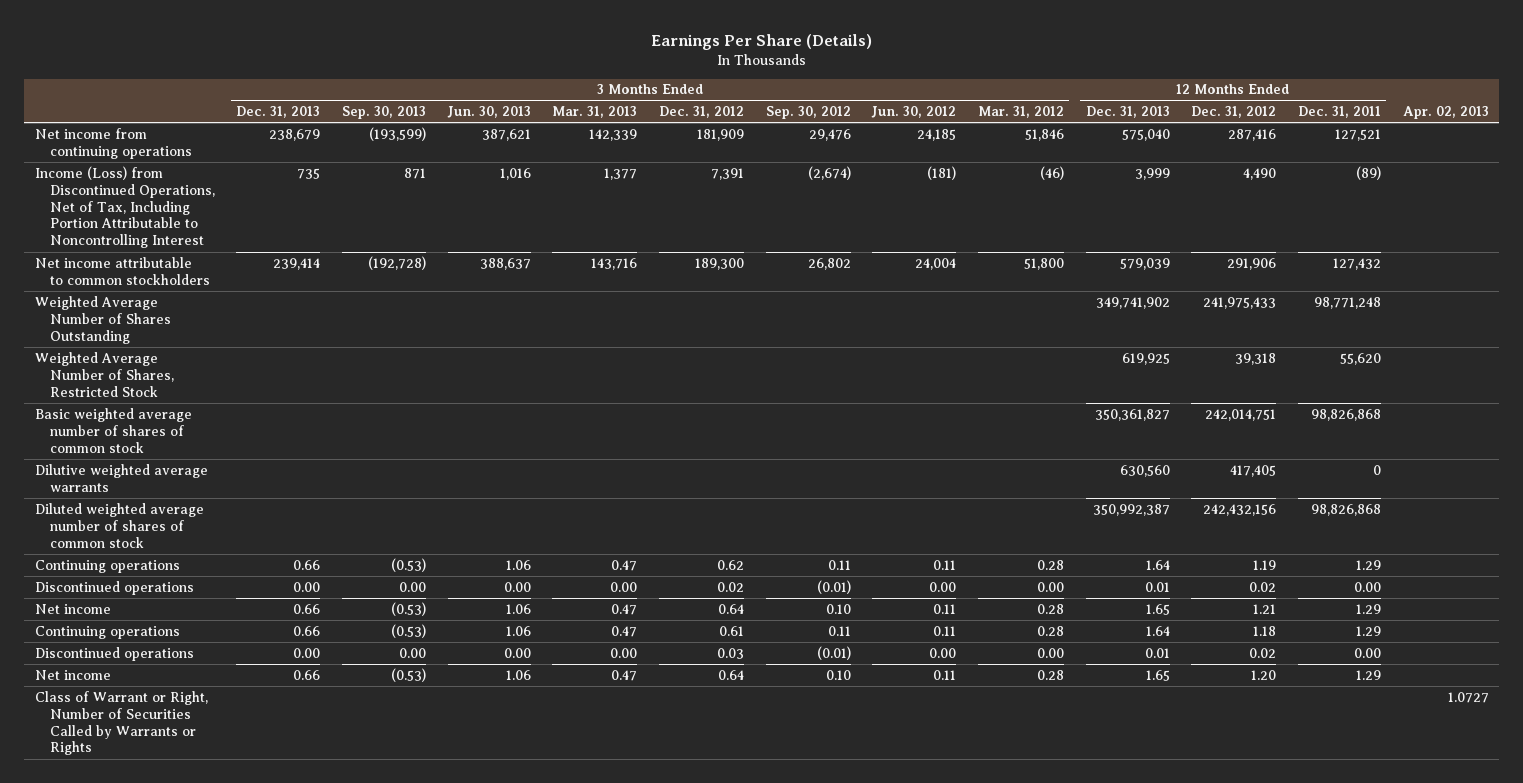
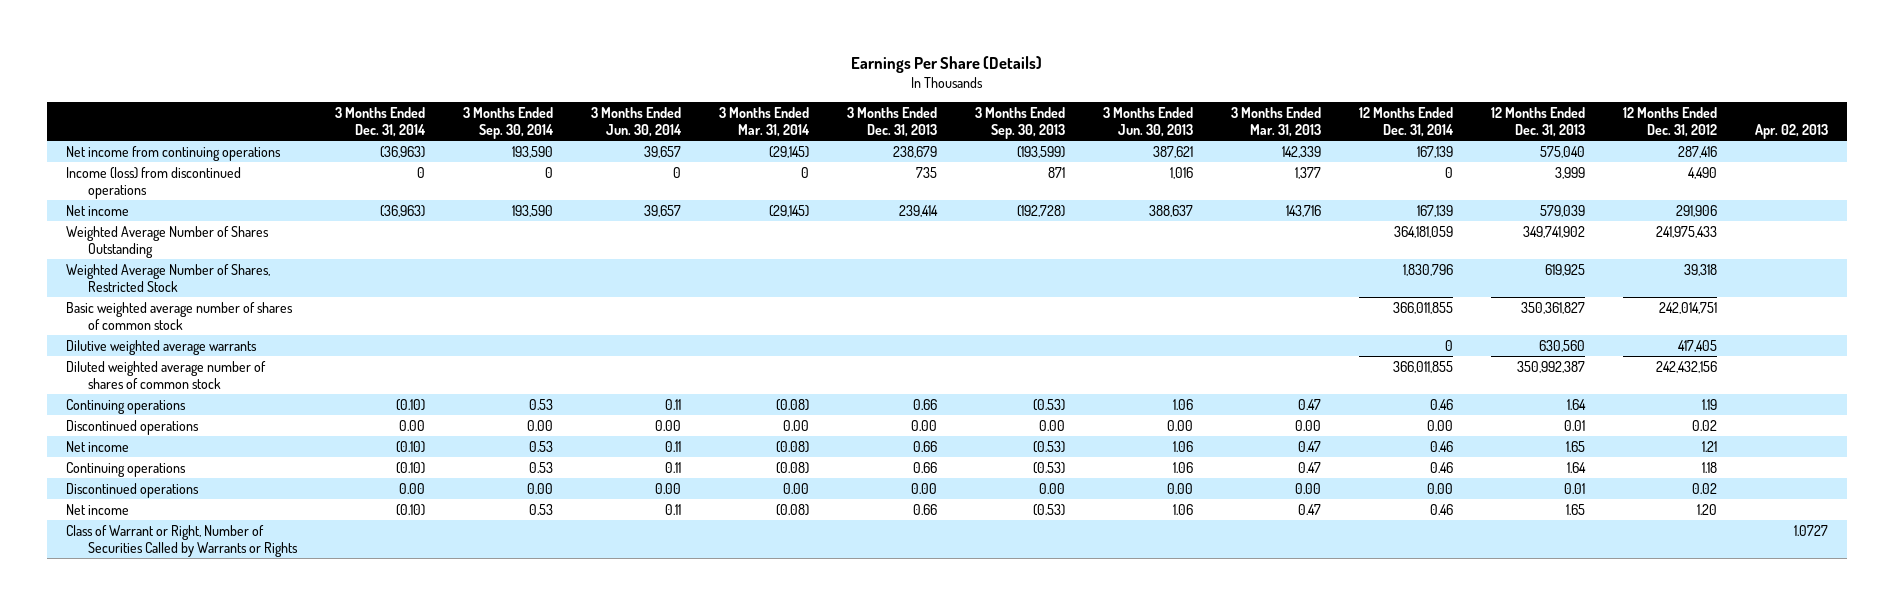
[658,106,744,119] Dec. 31, 2012 -> none
[765,106,851,120] Sep. 30, 2012 -> none
[871,106,957,119] Jun. 30, 2012 -> none
[977,106,1064,119] Mar. 31, 2012 -> none
[1297,106,1381,119] Dec. 31, 2011 -> none
none -> [335,106,427,137] 3 Months Ended Dec. 31, 2014
none -> [463,106,555,139] 3 Months Ended Sep. 30, 2014
none -> [591,106,683,137] 3 Months Ended Jun. 30, 2014
none -> [719,106,811,137] 3 Months Ended Mar. 31, 2014
none -> [1359,106,1455,137] 12 Months Ended Dec. 31, 2014
[34,165,215,249] Income (Loss) from Discontinued Operations, Net of Tax, Including Portion Attributable to Noncontrolling Interest -> [65,166,241,199] Income (loss) from discontinued operations
[34,256,210,285] Net income attributable to common stockholders -> [65,204,129,216] Net income

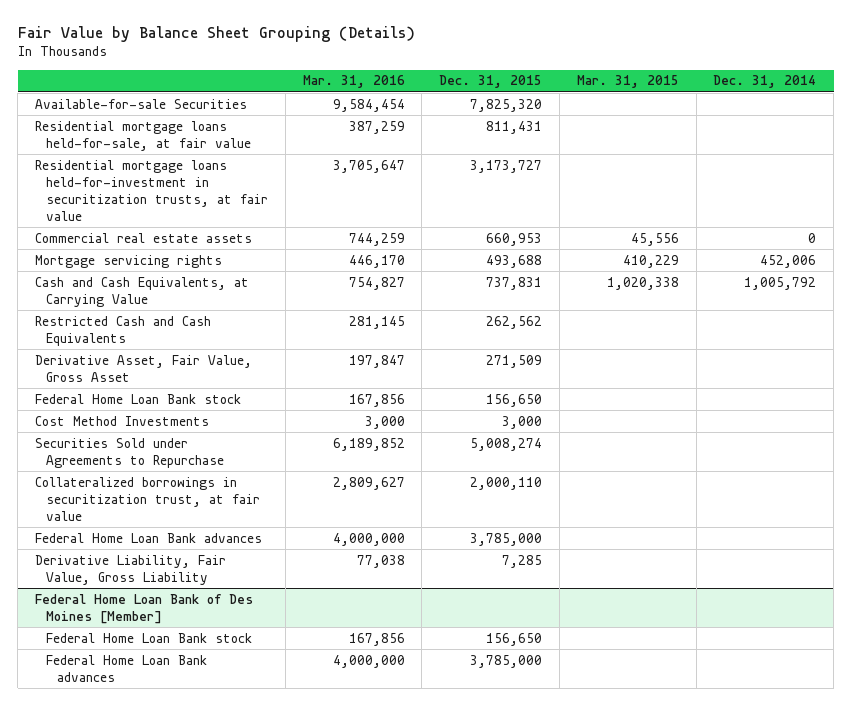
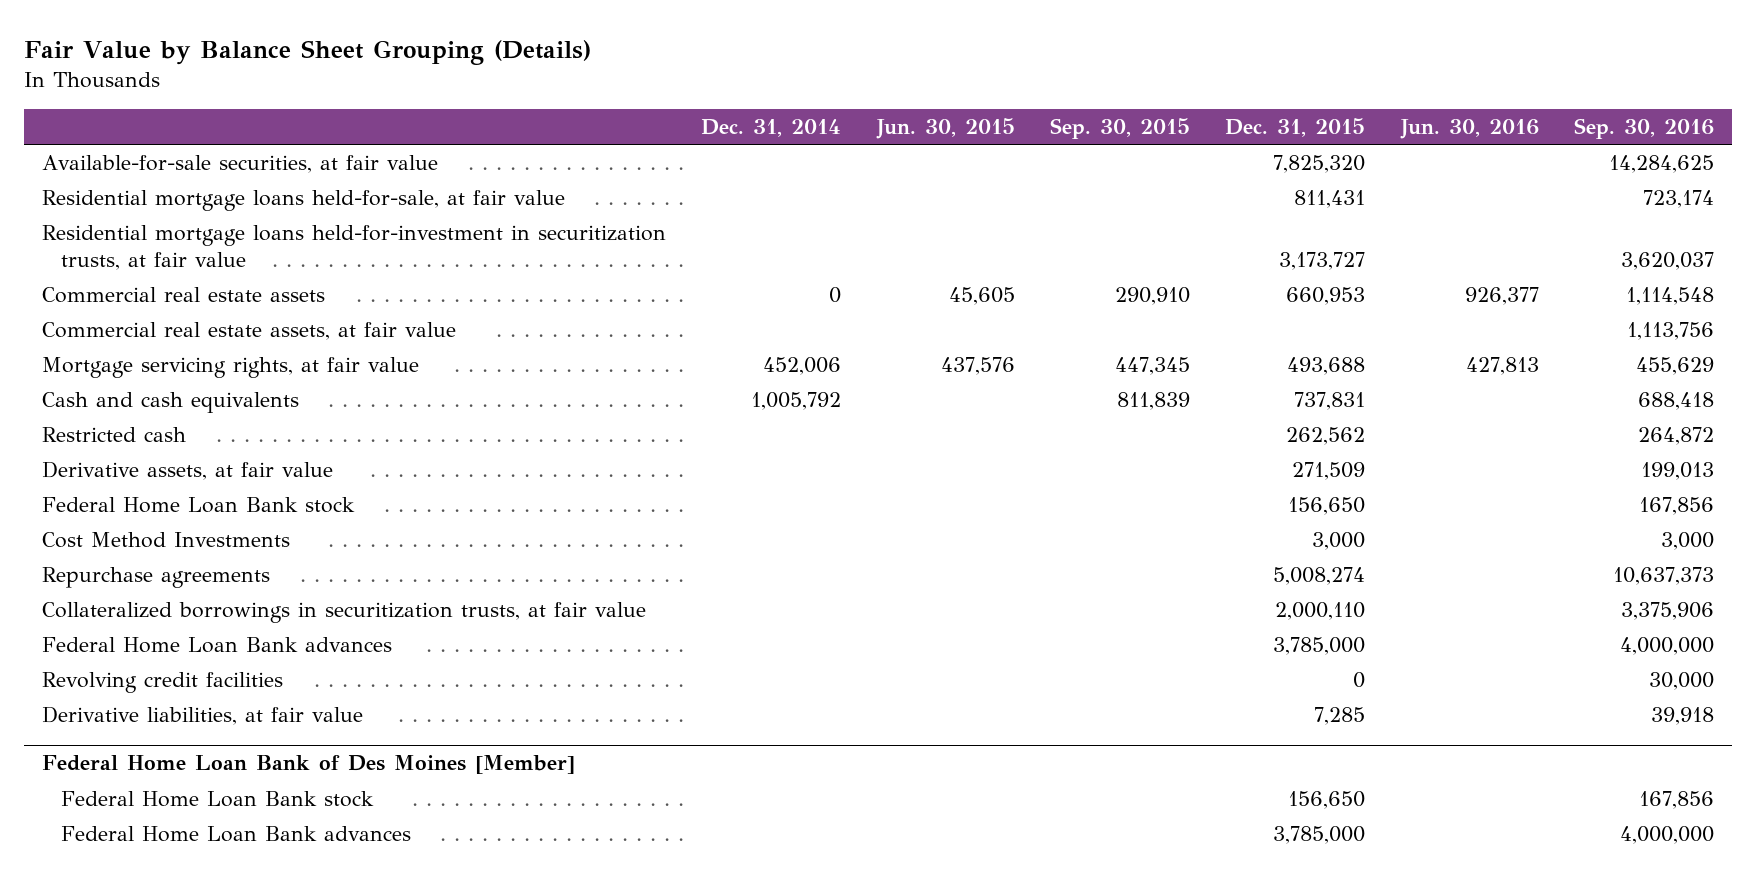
[302,75,405,89] Mar. 31, 2016 -> none
[576,75,679,89] Mar. 31, 2015 -> none
none -> [875,118,1015,140] Jun. 30, 2015
none -> [1050,118,1191,140] Sep. 30, 2015
none -> [1399,119,1539,140] Jun. 30, 2016
none -> [1574,118,1715,140] Sep. 30, 2016
[35,98,248,109] Available-for-sale Securities -> [41,155,438,174] Available-for-sale securities, at fair value
none -> [41,322,456,341] Commercial real estate assets, at fair value
[35,254,223,268] Mortgage servicing rights -> [41,357,419,379] Mortgage servicing rights, at fair value
[35,276,250,307] Cash and Cash Equivalents, at Carrying Value -> [41,392,299,414] Cash and cash equivalents
[35,315,212,346] Restricted Cash and Cash Equivalents -> [41,427,186,443] Restricted cash
[35,354,253,382] Derivative Asset, Fair Value, Gross Asset -> [41,461,333,481] Derivative assets, at fair value
[35,437,225,468] Securities Sold under Agreements to Repurchase -> [41,567,270,589] Repurchase agreements
[35,476,261,521] Collateralized borrowings in securitization trust, at fair value -> [41,602,646,624] Collateralized borrowings in securitization trusts, at fair value
none -> [41,672,283,694] Revolving credit facilities
[35,554,227,585] Derivative Liability, Fair Value, Gross Liability -> [41,706,363,726] Derivative liabilities, at fair value

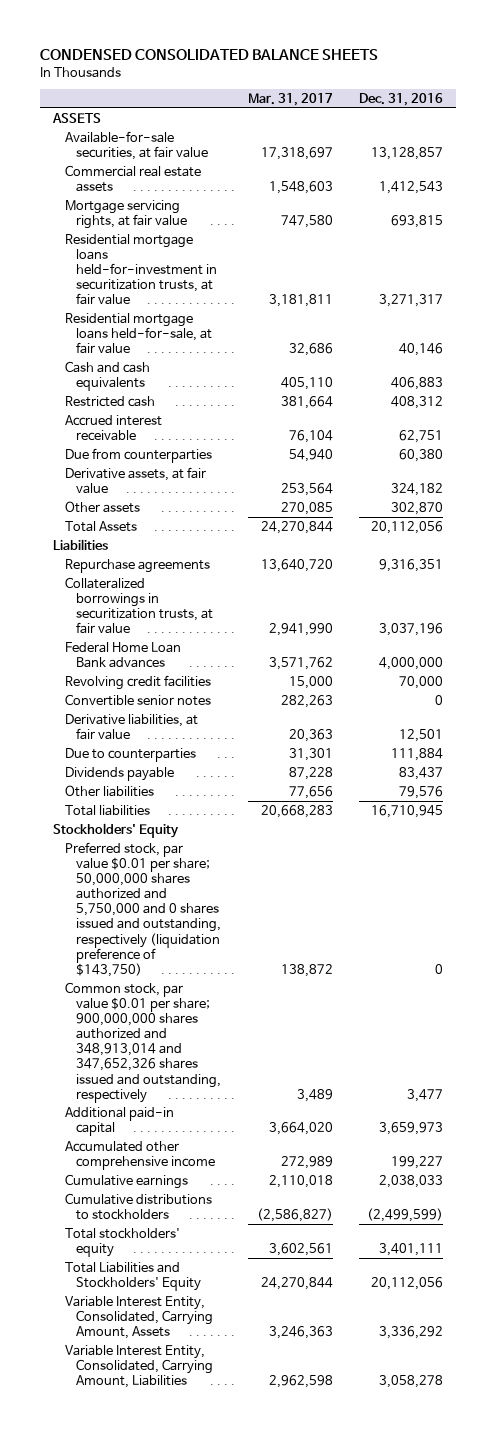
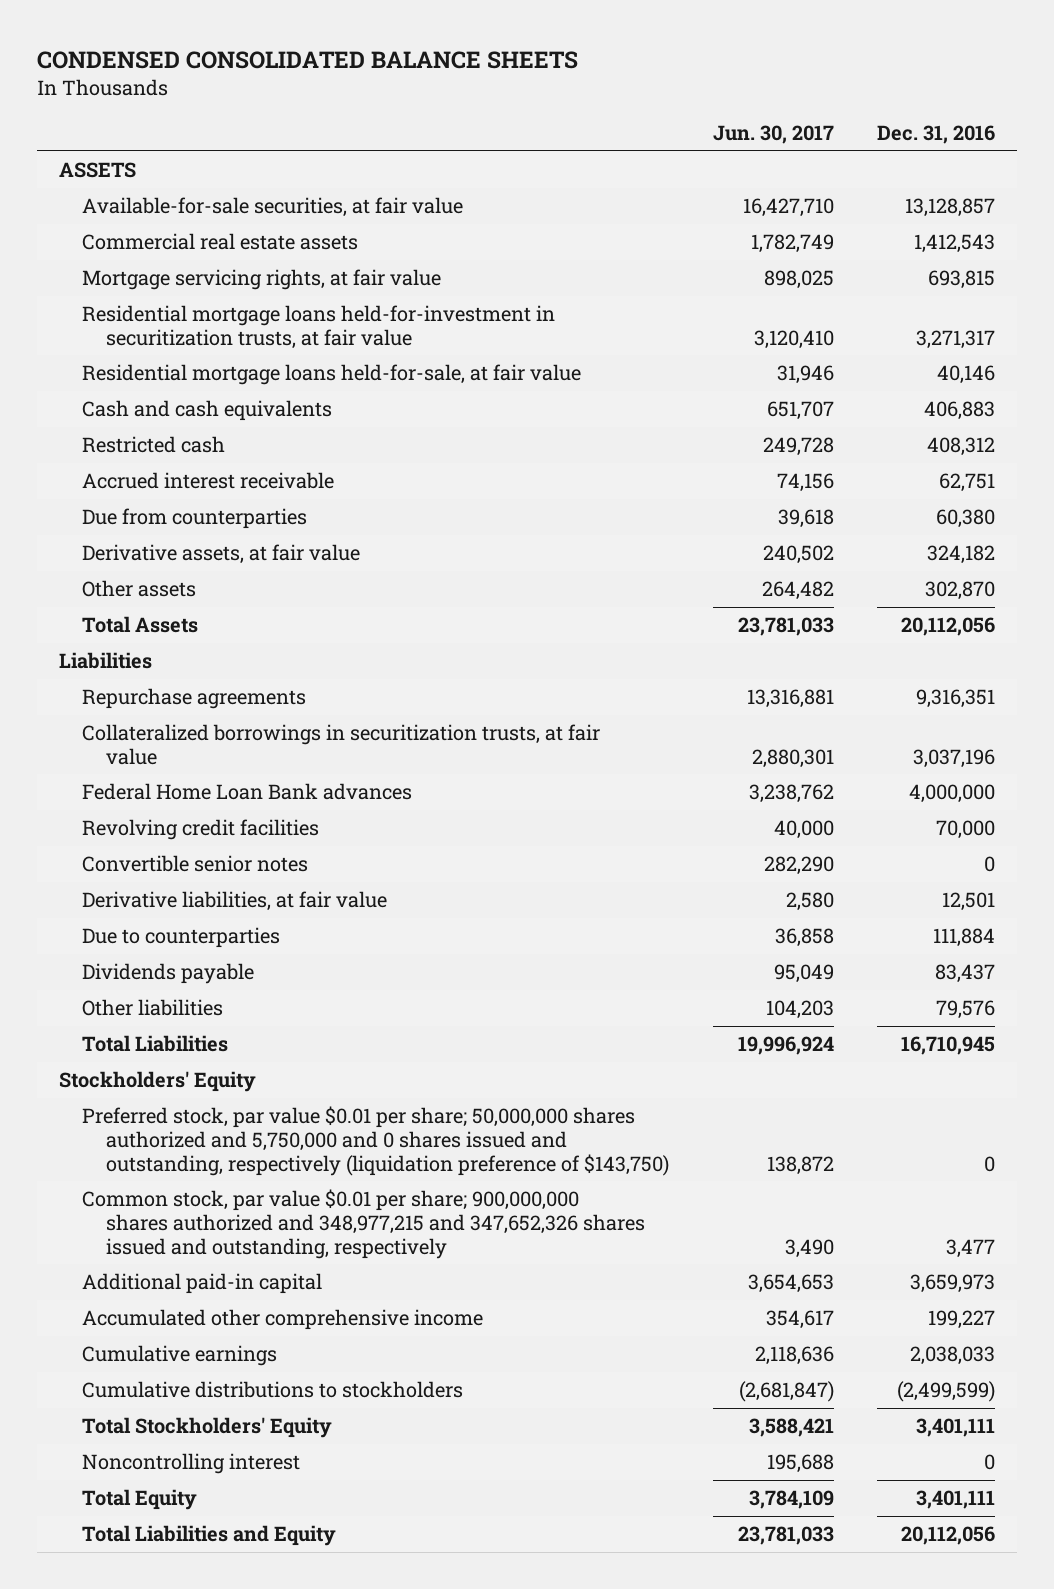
[247,92,333,106] Mar. 31, 2017 -> none
none -> [712,124,834,144] Jun. 30, 2017
[64,804,150,816] Total liabilities -> [82,1035,229,1053] Total Liabilities
[64,981,222,1103] Common stock, par value $0.01 per share; 900,000,000 shares authorized and 348,913,014 and 347,652,326 shares issued and outstanding, respectively -> [82,1189,646,1259] Common stock, par value $0.01 per share; 900,000,000 shares authorized and 348,977,215 and 347,652,326 shares issued and outstanding, respectively
[64,1295,214,1340] Variable Interest Entity, Consolidated, Carrying Amount, Assets -> none
[64,1344,214,1389] Variable Interest Entity, Consolidated, Carrying Amount, Liabilities -> none
[64,1227,180,1257] Total stockholders' equity -> [82,1417,333,1439] Total Stockholders' Equity
none -> [82,1453,301,1475] Noncontrolling interest
none -> [82,1489,198,1511] Total Equity
[64,1261,202,1291] Total Liabilities and Stockholders' Equity -> [82,1525,337,1547] Total Liabilities and Equity

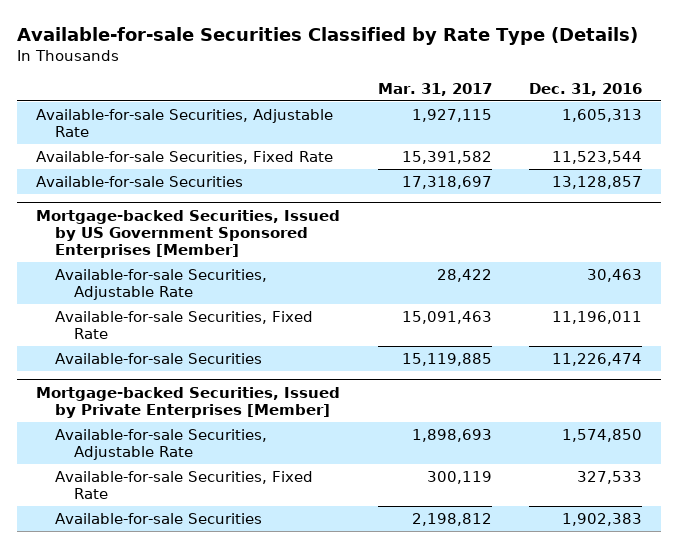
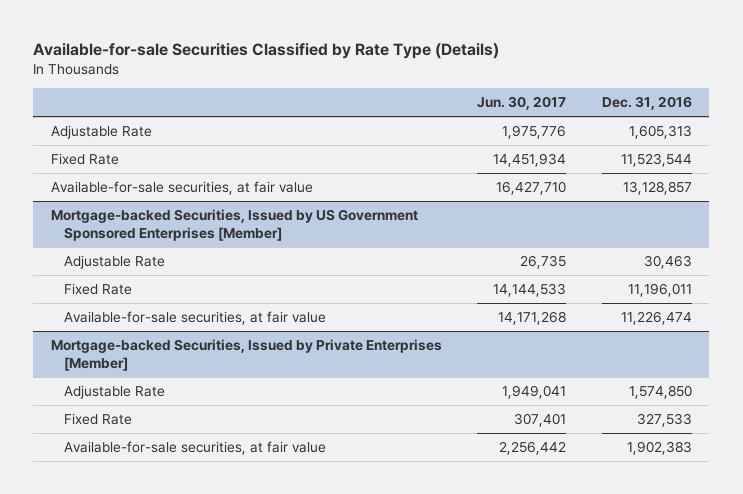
[377,82,492,96] Mar. 31, 2017 -> none
none -> [477,96,567,111] Jun. 30, 2017
[36,108,334,138] Available-for-sale Securities, Adjustable Rate -> [50,125,152,140] Adjustable Rate
[36,150,334,164] Available-for-sale Securities, Fixed Rate -> [50,153,119,166] Fixed Rate
[36,175,244,187] Available-for-sale Securities -> [50,181,313,196] Available-for-sale securities, at fair value
[54,268,267,301] Available-for-sale Securities, Adjustable Rate -> [63,255,165,270] Adjustable Rate
[54,310,313,340] Available-for-sale Securities, Fixed Rate -> [63,283,132,296] Fixed Rate
[54,352,262,364] Available-for-sale Securities -> [63,311,326,326] Available-for-sale securities, at fair value
[54,428,267,461] Available-for-sale Securities, Adjustable Rate -> [63,385,165,400] Adjustable Rate
[54,470,313,500] Available-for-sale Securities, Fixed Rate -> [63,413,132,426] Fixed Rate
[54,512,262,524] Available-for-sale Securities -> [63,441,326,456] Available-for-sale securities, at fair value

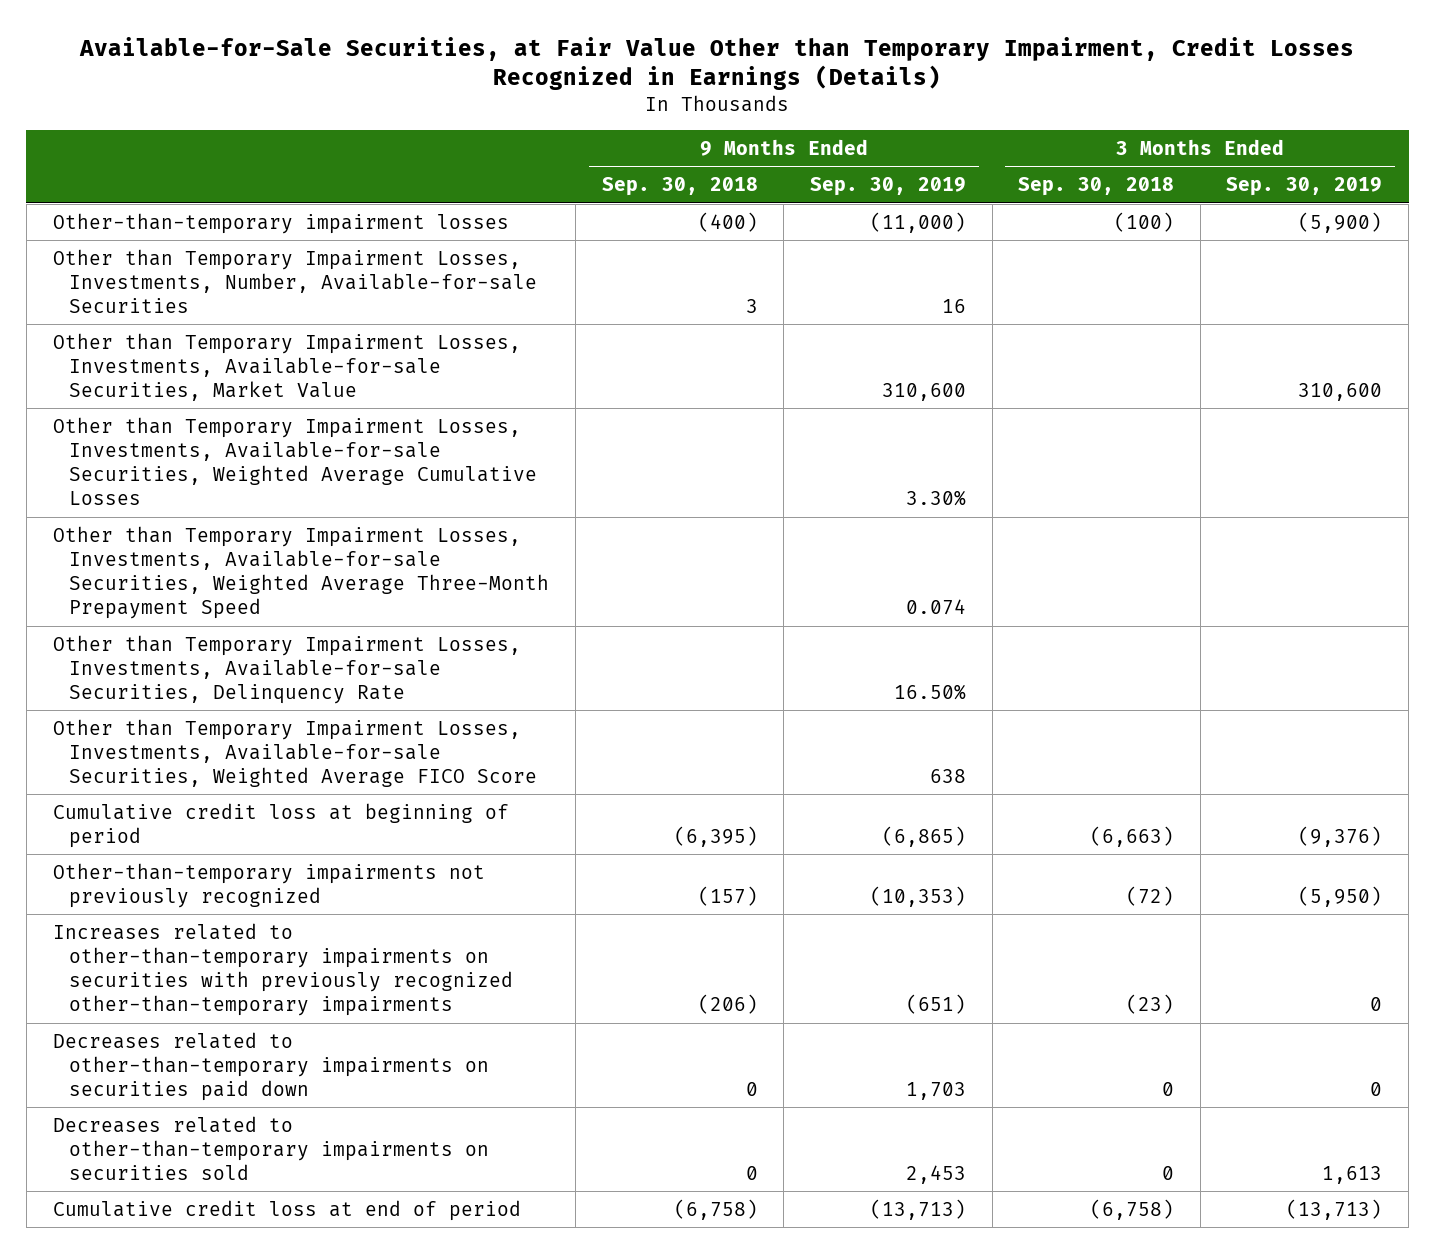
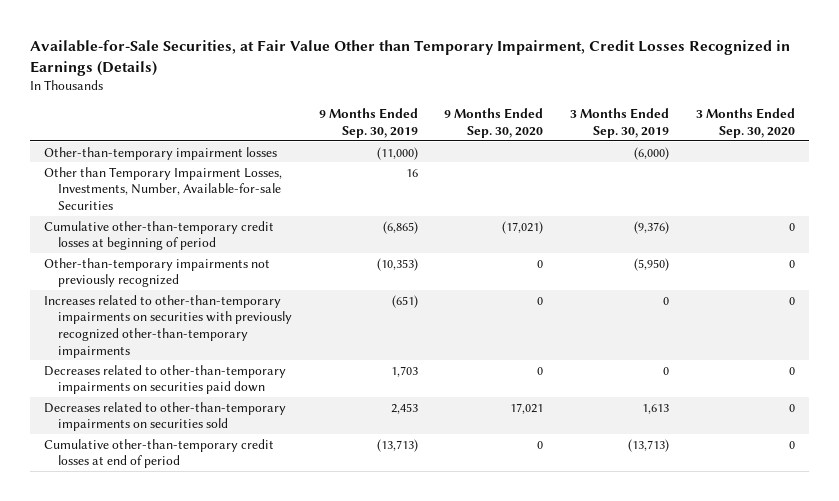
[601,177,758,197] Sep. 30, 2018 -> none
[1018,177,1175,197] Sep. 30, 2018 -> none
none -> [444,108,544,139] 9 Months Ended Sep. 30, 2020
none -> [696,108,796,139] 3 Months Ended Sep. 30, 2020
[1298,211,1383,233] (5,900) -> [634,146,670,160] (6,000)
[52,332,521,401] Other than Temporary Impairment Losses, Investments, Available-for-sale Securities, Market Value -> none
[52,416,538,506] Other than Temporary Impairment Losses, Investments, Available-for-sale Securities, Weighted Average Cumulative Losses -> none
[52,525,550,620] Other than Temporary Impairment Losses, Investments, Available-for-sale Securities, Weighted Average Three-Month Prepayment Speed -> none
[52,634,521,704] Other than Temporary Impairment Losses, Investments, Available-for-sale Securities, Delinquency Rate -> none
[52,718,538,787] Other than Temporary Impairment Losses, Investments, Available-for-sale Securities, Weighted Average FICO Score -> none
[52,802,509,848] Cumulative credit loss at beginning of period -> [43,220,274,251] Cumulative other-than-temporary credit losses at beginning of period
[52,1199,521,1221] Cumulative credit loss at end of period -> [43,438,274,469] Cumulative other-than-temporary credit losses at end of period

